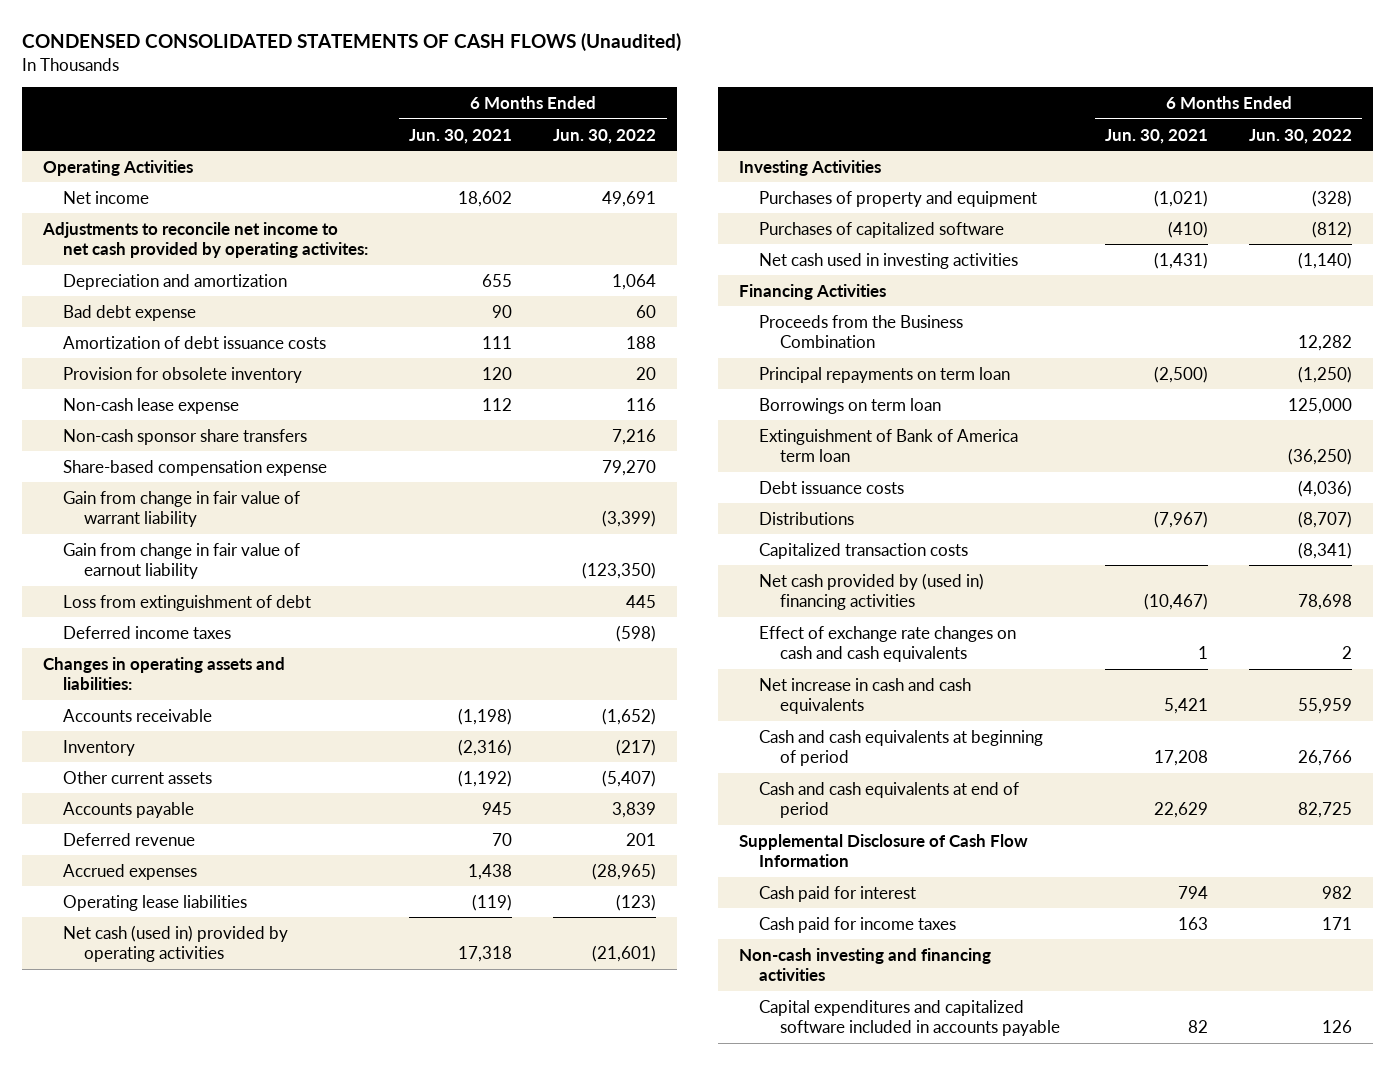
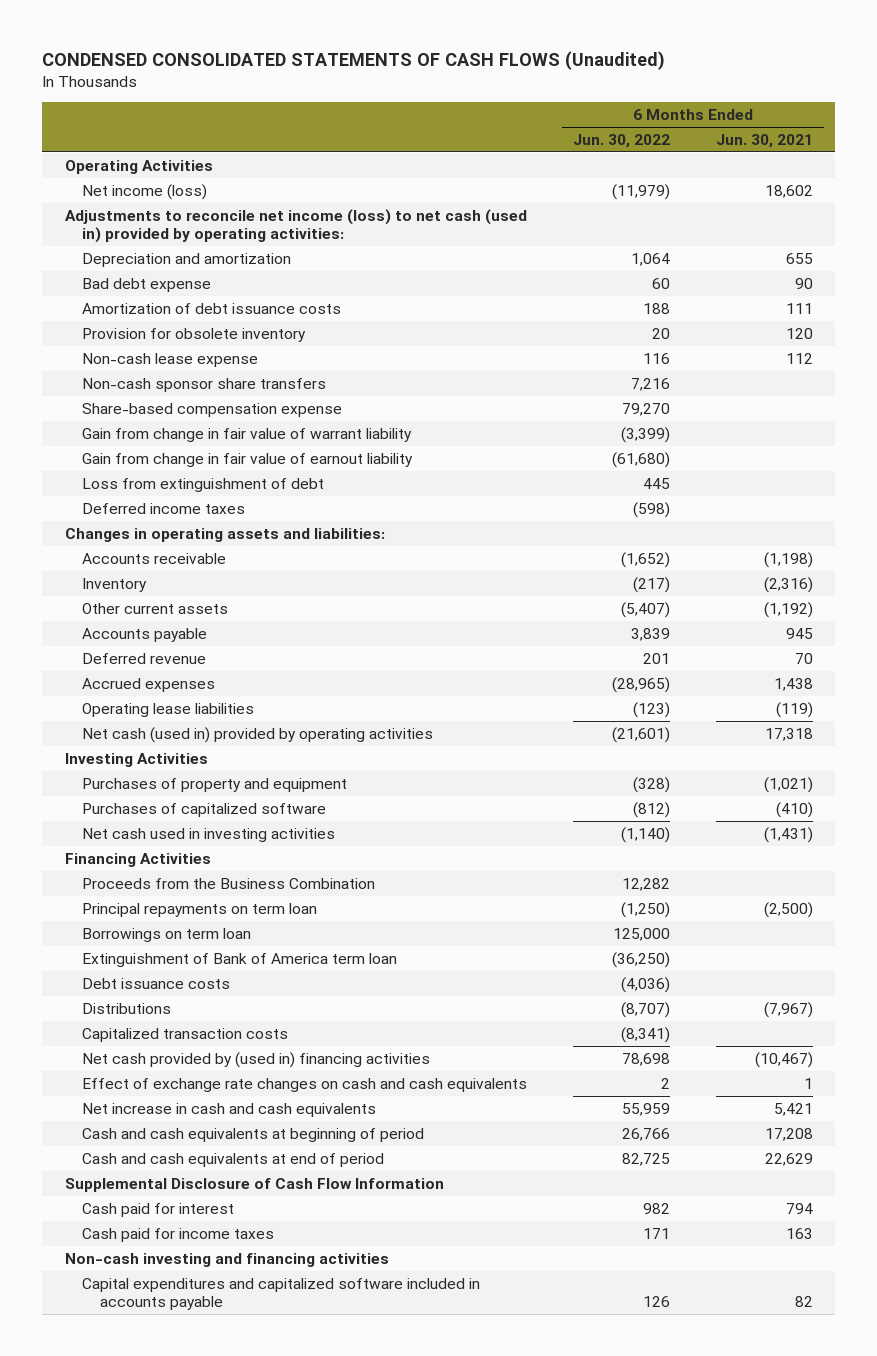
[63,190,150,204] Net income -> [82,183,208,200] Net income (loss)
[602,190,657,207] 49,691 -> [612,183,671,200] (11,979)
[41,221,369,259] Adjustments to reconcile net income to net cash provided by operating activites: -> [64,208,527,244] Adjustments to reconcile net income (loss) to net cash (used in) provided by operating activities:
[582,562,657,580] (123,350) -> [612,451,671,468] (61,680)

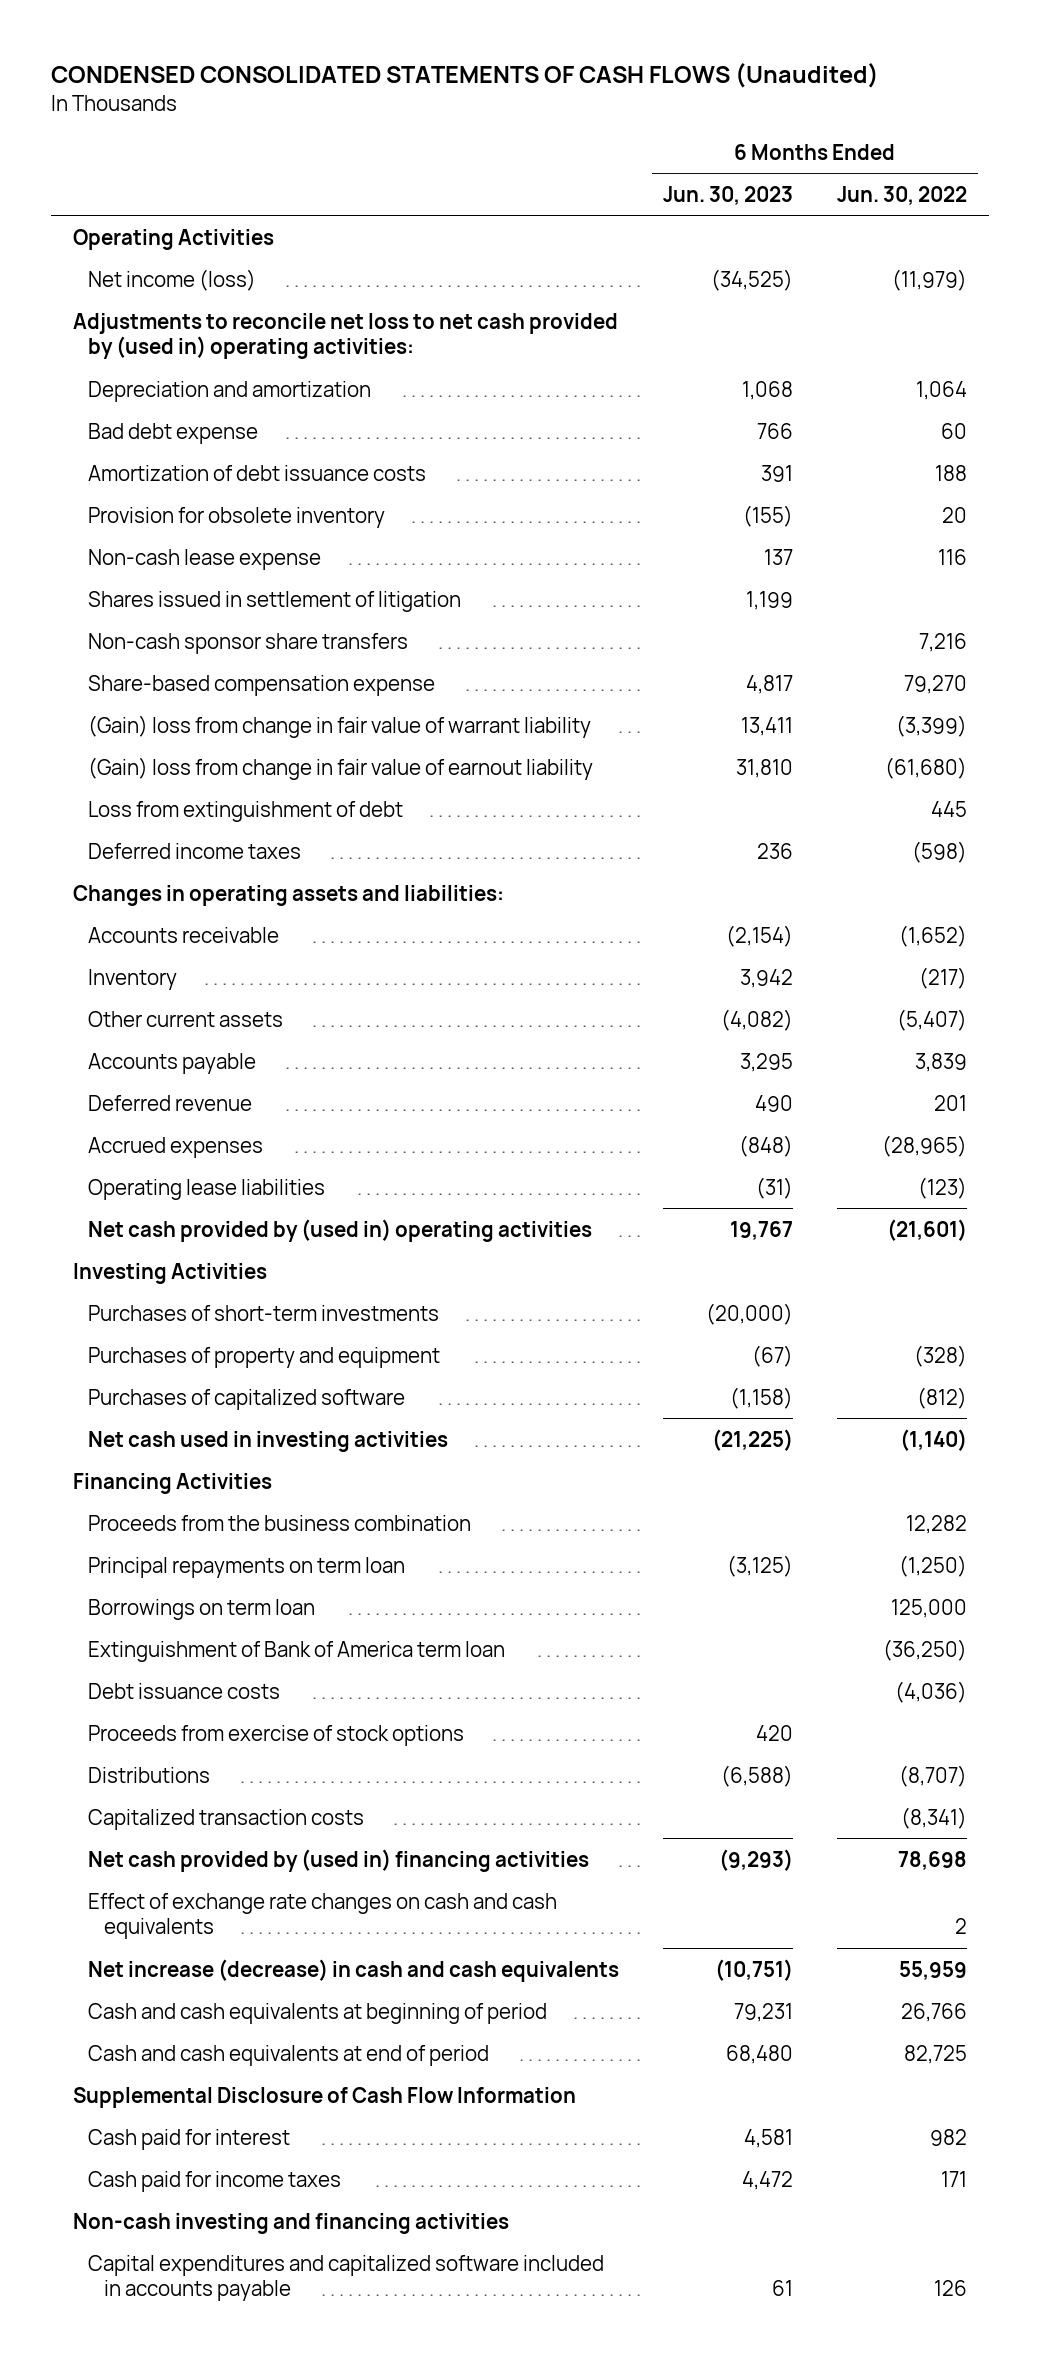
[715,133,813,148] Jun. 30, 2021 -> none
none -> [663,185,794,205] Jun. 30, 2023
[64,208,527,244] Adjustments to reconcile net income (loss) to net cash (used in) provided by operating activities: -> [73,312,619,360] Adjustments to reconcile net loss to net cash provided by (used in) operating activities:
none -> [88,590,462,612] Shares issued in settlement of litigation
[82,427,413,442] Gain from change in fair value of warrant liability -> [88,714,592,738] (Gain) loss from change in fair value of warrant liability
[82,452,414,467] Gain from change in fair value of earnout liability -> [88,756,594,780] (Gain) loss from change in fair value of earnout liability
[82,726,434,743] Net cash (used in) provided by operating activities -> [88,1218,593,1242] Net cash provided by (used in) operating activities
none -> [88,1304,440,1321] Purchases of short-term investments
[82,877,376,889] Proceeds from the Business Combination -> [88,1514,472,1531] Proceeds from the business combination
none -> [88,1724,465,1746] Proceeds from exercise of stock options
[82,1102,377,1117] Net increase in cash and cash equivalents -> [88,1958,620,1982] Net increase (decrease) in cash and cash equivalents

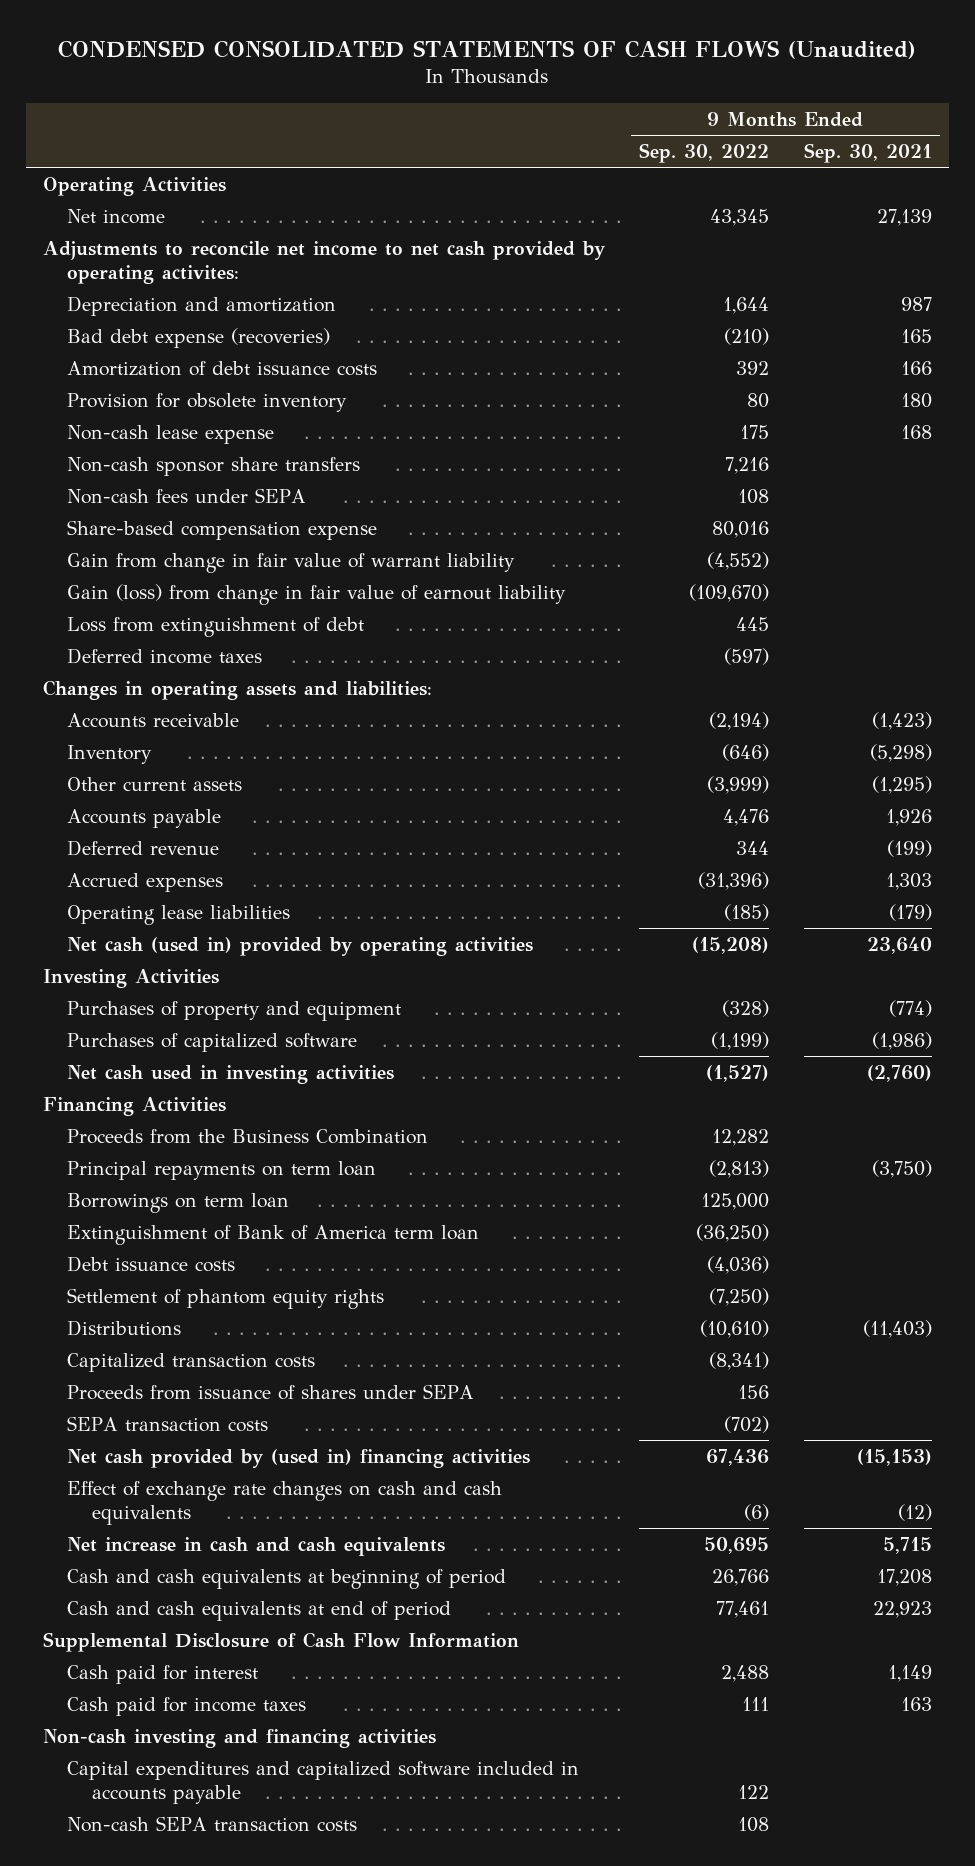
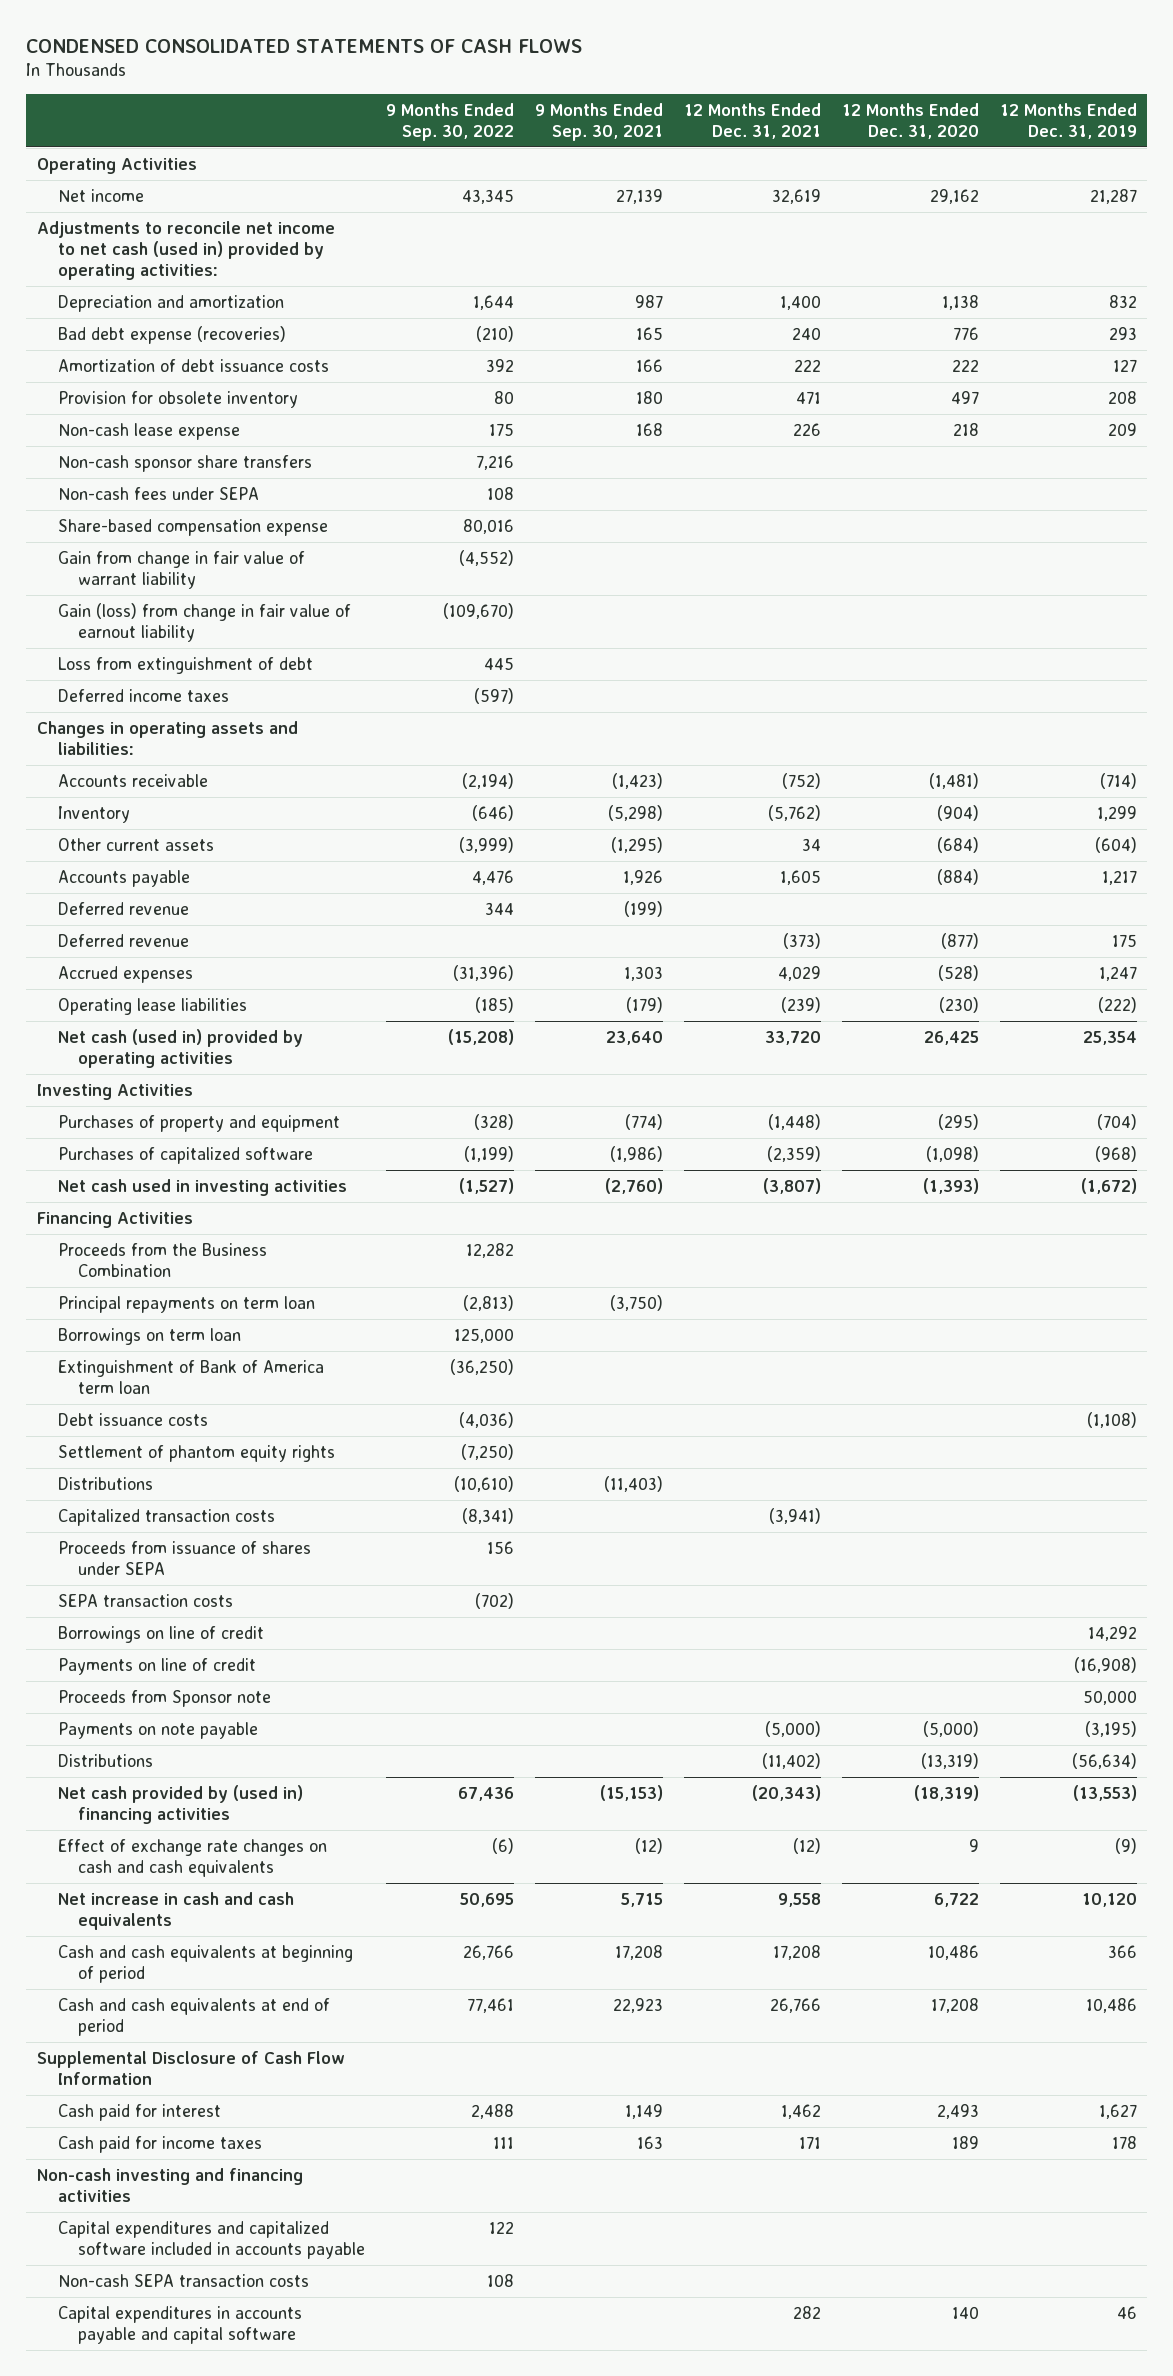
[58,39,917,59] CONDENSED CONSOLIDATED STATEMENTS OF CASH FLOWS (Unaudited) -> [26,39,583,54] CONDENSED CONSOLIDATED STATEMENTS OF CASH FLOWS
none -> [683,102,821,139] 12 Months Ended Dec. 31, 2021
none -> [841,102,979,139] 12 Months Ended Dec. 31, 2020
none -> [999,102,1137,139] 12 Months Ended Dec. 31, 2019
[43,240,607,285] Adjustments to reconcile net income to net cash provided by operating activites: -> [36,220,335,280] Adjustments to reconcile net income to net cash (used in) provided by operating activities:
none -> [57,933,189,947] Deferred revenue
none -> [57,1625,264,1643] Borrowings on line of credit
none -> [57,1657,256,1675] Payments on line of credit
none -> [57,1689,271,1707] Proceeds from Sponsor note
none -> [57,1721,258,1739] Payments on note payable
none -> [57,1753,153,1767] Distributions
none -> [57,2305,302,2344] Capital expenditures in accounts payable and capital software

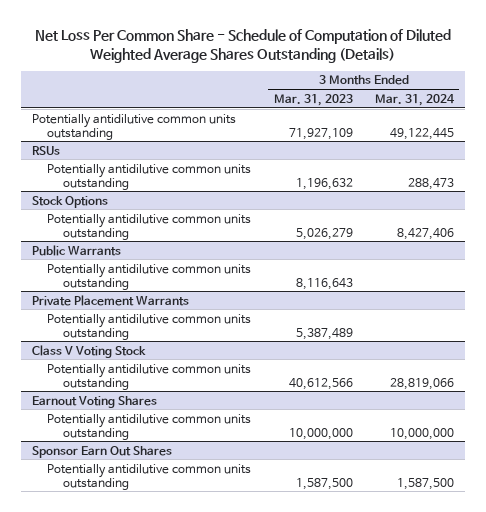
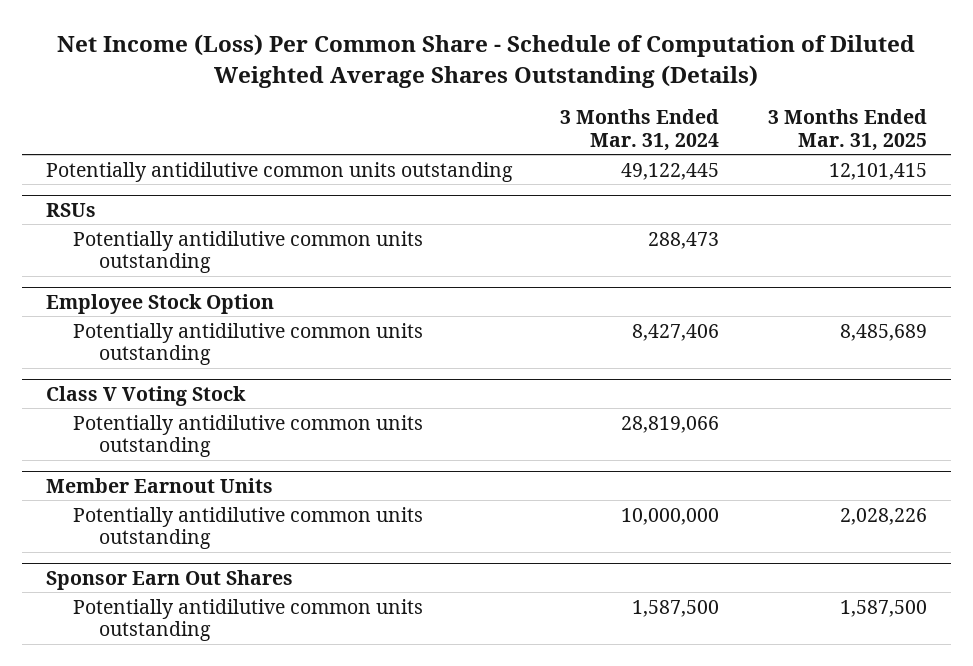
[35,29,452,63] Net Loss Per Common Share - Schedule of Computation of Diluted Weighted Average Shares Outstanding (Details) -> [57,34,916,88] Net Income (Loss) Per Common Share - Schedule of Computation of Diluted Weighted Average Shares Outstanding (Details)
[273,93,353,106] Mar. 31, 2023 -> none
none -> [767,109,927,151] 3 Months Ended Mar. 31, 2025
[32,195,109,208] Stock Options -> [46,293,275,314] Employee Stock Option
[32,244,122,256] Public Warrants -> none
[47,263,252,290] Potentially antidilutive common units outstanding -> none
[32,294,190,306] Private Placement Warrants -> none
[47,313,252,340] Potentially antidilutive common units outstanding -> none
[32,395,158,408] Earnout Voting Shares -> none
none -> [46,477,274,493] Member Earnout Units

